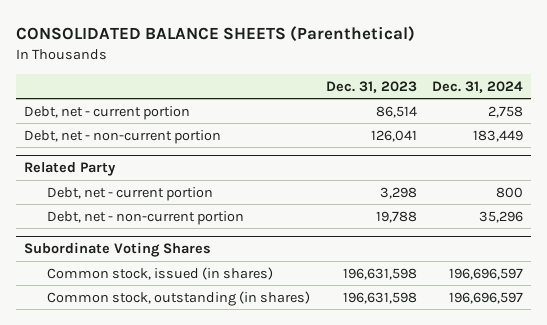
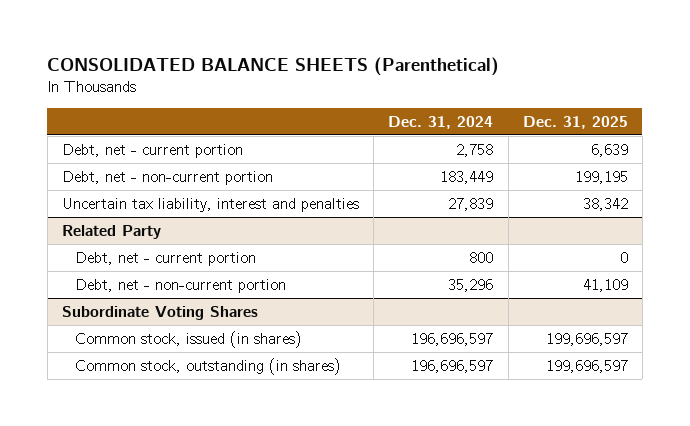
[325,80,417,93] Dec. 31, 2023 -> none
none -> [522,115,628,129] Dec. 31, 2025
none -> [61,198,359,213] Uncertain tax liability, interest and penalties

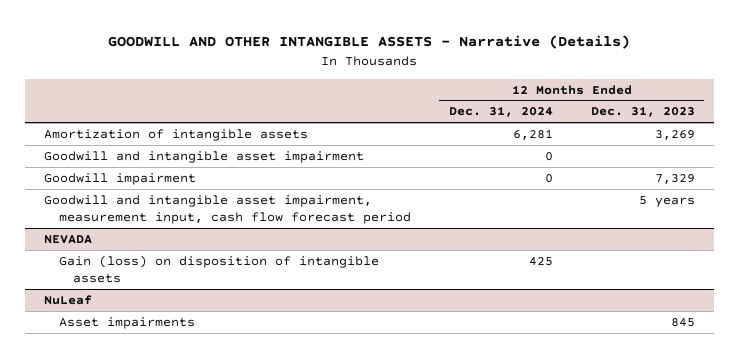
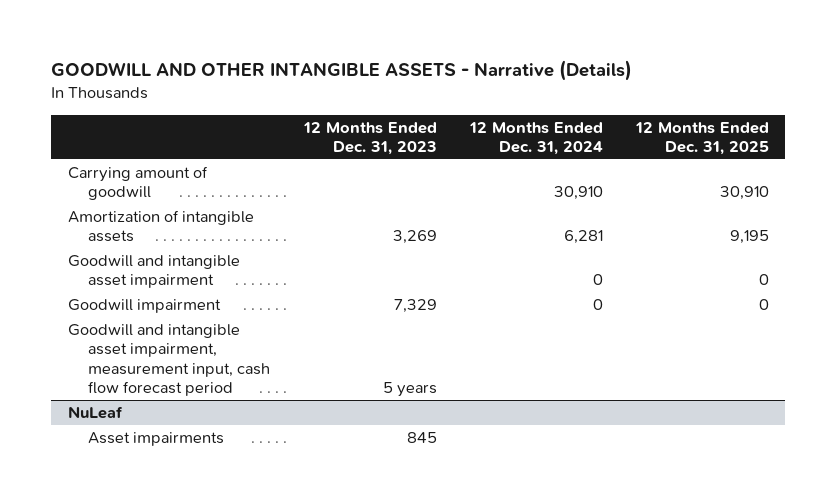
none -> [634,121,769,155] 12 Months Ended Dec. 31, 2025
none -> [67,165,208,201] Carrying amount of goodwill
[44,234,93,244] NEVADA -> none
[58,254,379,284] Gain (loss) on disposition of intangible assets -> none

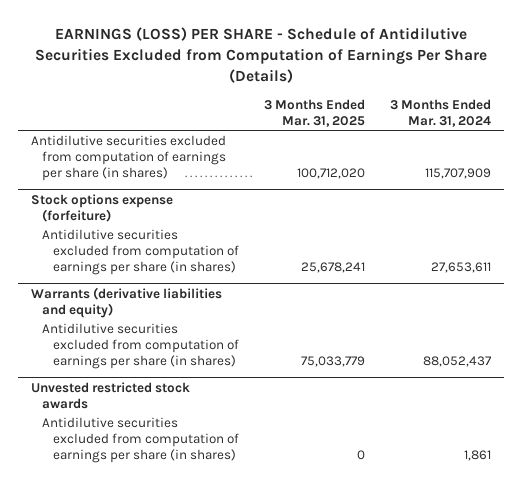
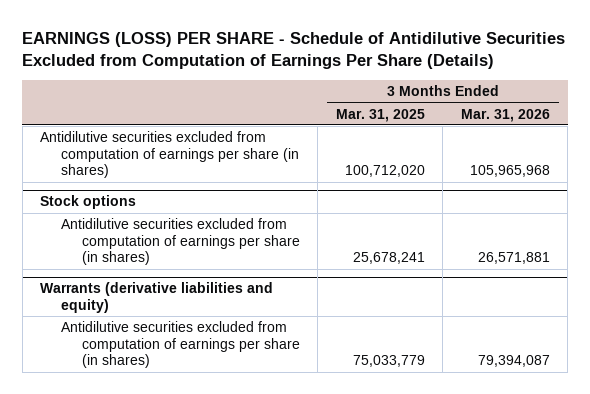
[390,98,492,127] 3 Months Ended Mar. 31, 2024 -> none
none -> [460,108,550,122] Mar. 31, 2026
[30,193,173,222] Stock options expense (forfeiture) -> [40,195,137,210] Stock options
[30,381,190,409] Unvested restricted stock awards -> none
[42,417,240,463] Antidilutive securities excluded from computation of earnings per share (in shares) -> none

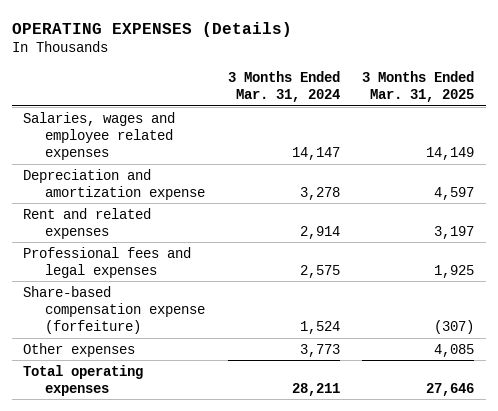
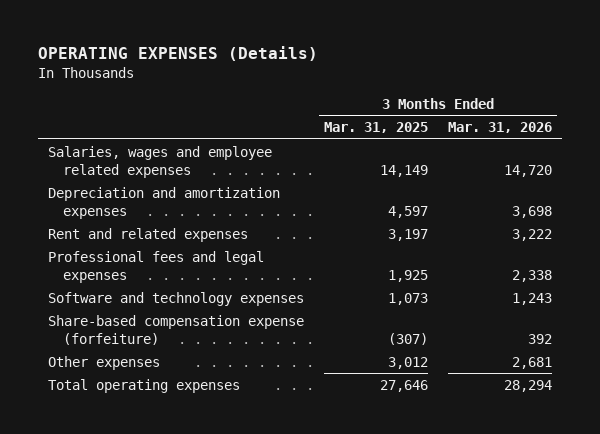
[227,70,340,102] 3 Months Ended Mar. 31, 2024 -> none
none -> [448,122,553,134] Mar. 31, 2026
[23,168,206,200] Depreciation and amortization expense -> [47,186,280,219] Depreciation and amortization expenses
none -> [47,291,304,306] Software and technology expenses
[434,343,475,357] 4,085 -> [387,356,428,369] 3,012

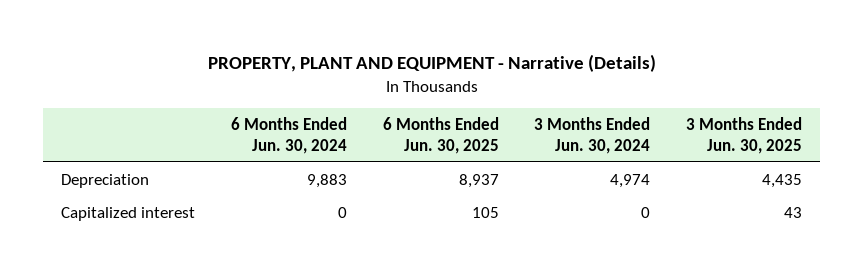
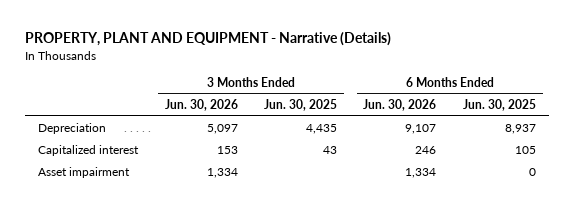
[230,117,347,154] 6 Months Ended Jun. 30, 2024 -> none
[534,117,651,154] 3 Months Ended Jun. 30, 2024 -> none
none -> [164,98,238,111] Jun. 30, 2026
none -> [363,98,437,111] Jun. 30, 2026
none -> [38,167,131,179] Asset impairment

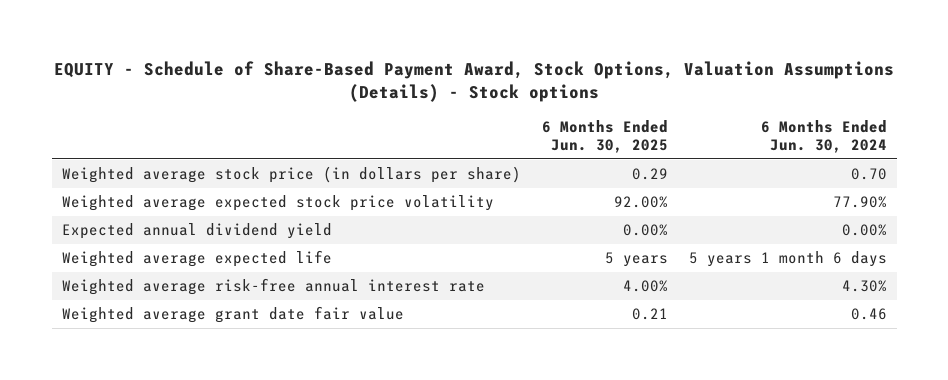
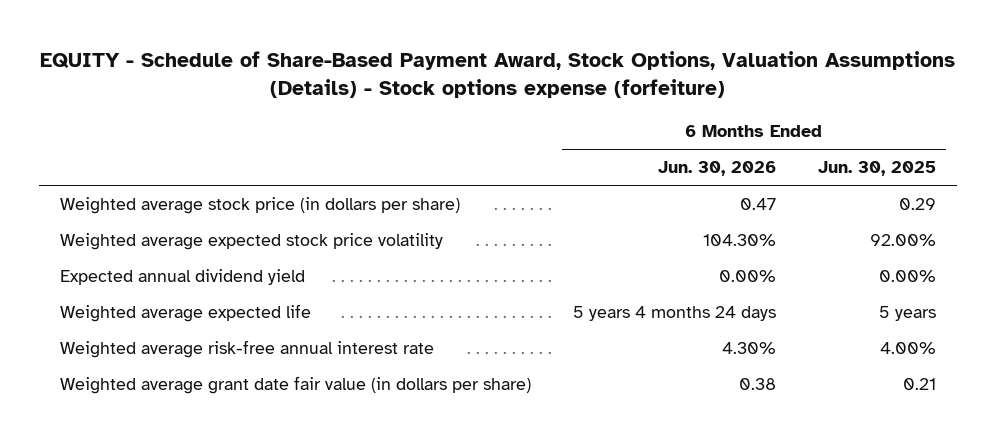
[54,60,895,102] EQUITY - Schedule of Share-Based Payment Award, Stock Options, Valuation Assumptions (Details) - Stock options -> [39,50,955,98] EQUITY - Schedule of Share-Based Payment Award, Stock Options, Valuation Assumptions (Details) - Stock options expense (forfeiture)
[760,119,887,153] 6 Months Ended Jun. 30, 2024 -> none
none -> [657,161,776,177] Jun. 30, 2026
[61,306,404,324] Weighted average grant date fair value -> [59,376,531,395] Weighted average grant date fair value (in dollars per share)

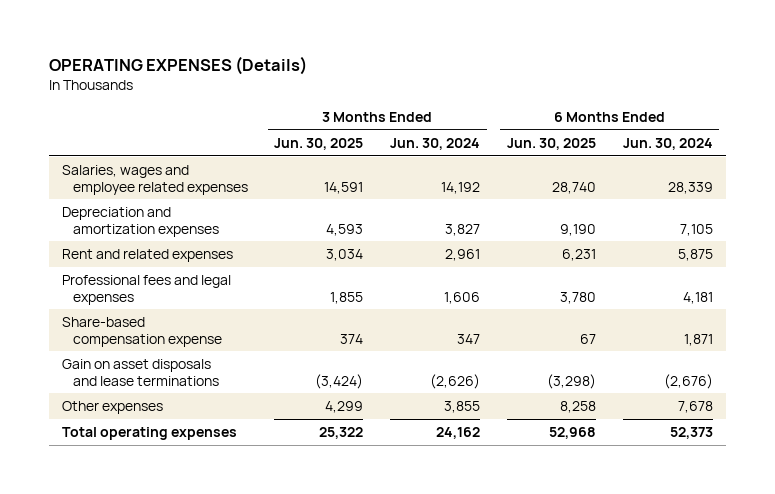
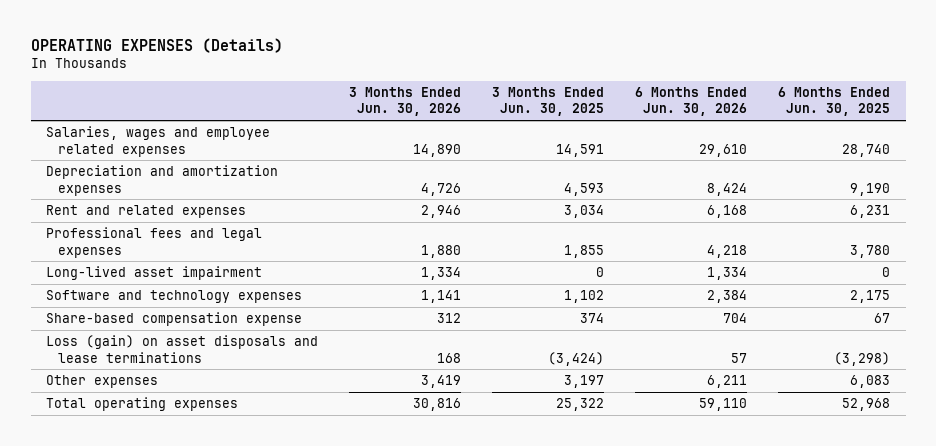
[390,137,481,150] Jun. 30, 2024 -> none
[622,137,713,150] Jun. 30, 2024 -> none
none -> [349,87,462,117] 3 Months Ended Jun. 30, 2026
none -> [635,87,748,117] 6 Months Ended Jun. 30, 2026
none -> [46,266,263,281] Long-lived asset impairment
none -> [46,290,303,304] Software and technology expenses
[62,358,219,386] Gain on asset disposals and lease terminations -> [46,335,319,363] Loss (gain) on asset disposals and lease terminations
[325,400,364,413] 4,299 -> [564,375,605,389] 3,197
[559,400,596,413] 8,258 -> [850,375,891,389] 6,083

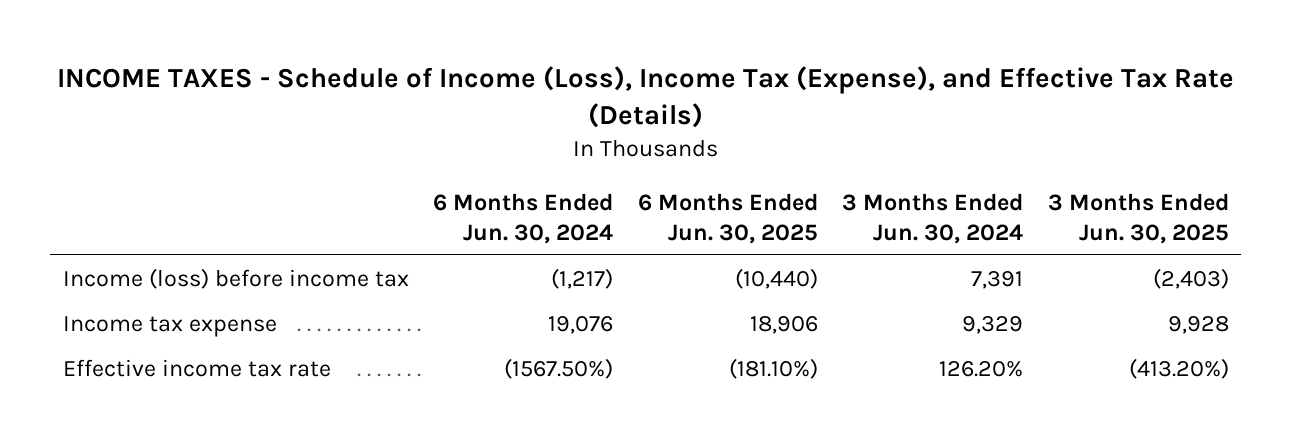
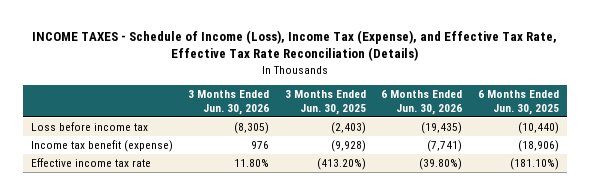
[56,66,1234,128] INCOME TAXES - Schedule of Income (Loss), Income Tax (Expense), and Effective Tax Rate (Details) -> [31,29,557,62] INCOME TAXES - Schedule of Income (Loss), Income Tax (Expense), and Effective Tax Rate, Effective Tax Rate Reconciliation (Details)
[433,192,614,244] 6 Months Ended Jun. 30, 2024 -> none
[842,192,1024,244] 3 Months Ended Jun. 30, 2024 -> none
none -> [188,90,270,115] 3 Months Ended Jun. 30, 2026
none -> [381,90,463,115] 6 Months Ended Jun. 30, 2026
[62,268,409,290] Income (loss) before income tax -> [30,122,148,132] Loss before income tax
[62,316,277,338] Income tax expense -> [30,140,173,153] Income tax benefit (expense)
[749,316,818,335] 18,906 -> [517,140,559,153] (18,906)
[1167,316,1229,335] 9,928 -> [330,140,366,153] (9,928)

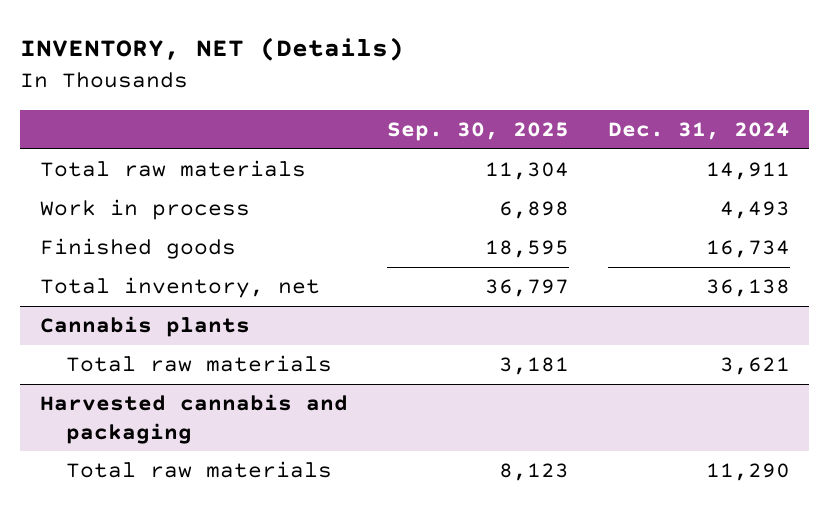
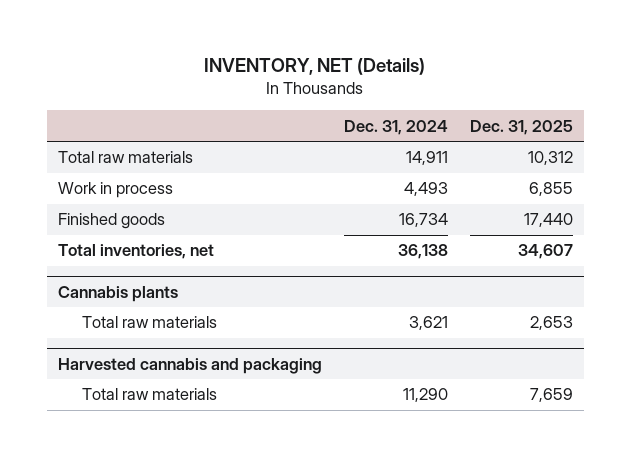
[386,121,569,141] Sep. 30, 2025 -> none
none -> [470,119,574,135] Dec. 31, 2025
[39,277,320,299] Total inventory, net -> [57,244,214,260] Total inventories, net

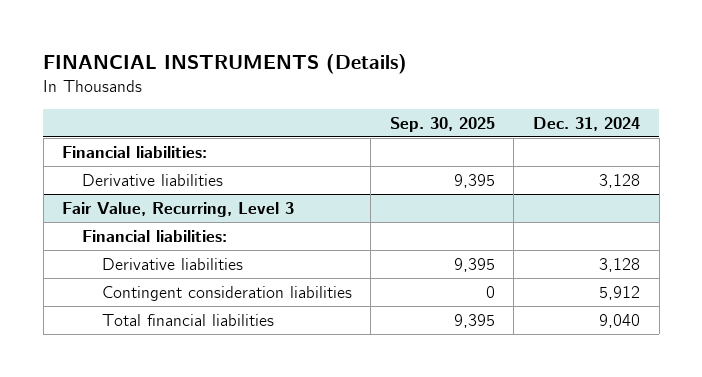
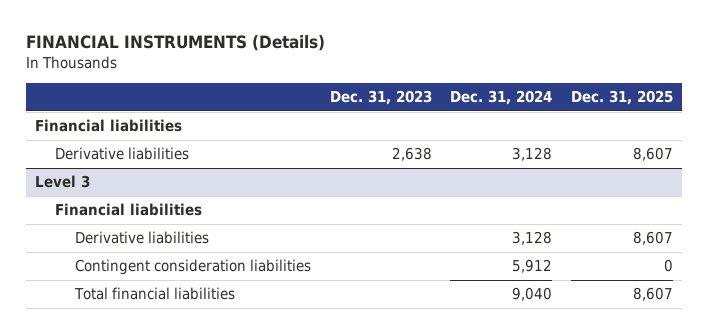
[389,116,495,132] Sep. 30, 2025 -> none
none -> [329,90,432,106] Dec. 31, 2023
none -> [570,90,673,106] Dec. 31, 2025
[62,145,208,158] Financial liabilities: -> [34,119,182,133] Financial liabilities
[62,201,295,217] Fair Value, Recurring, Level 3 -> none
none -> [34,175,90,189] Level 3
[81,229,227,242] Financial liabilities: -> [55,203,203,217] Financial liabilities

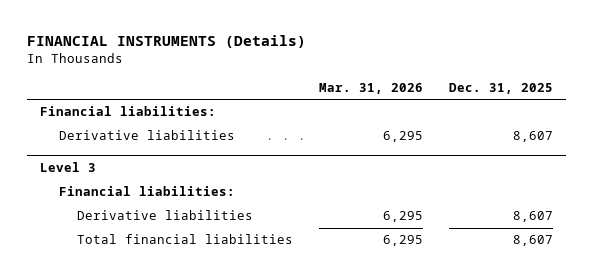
[329,90,432,106] Dec. 31, 2023 -> none
[450,90,553,106] Dec. 31, 2024 -> none
none -> [319,83,424,95] Mar. 31, 2026
[34,119,182,133] Financial liabilities -> [39,106,216,117] Financial liabilities:
[55,203,203,217] Financial liabilities -> [58,186,235,197] Financial liabilities:
[75,259,312,276] Contingent consideration liabilities -> none

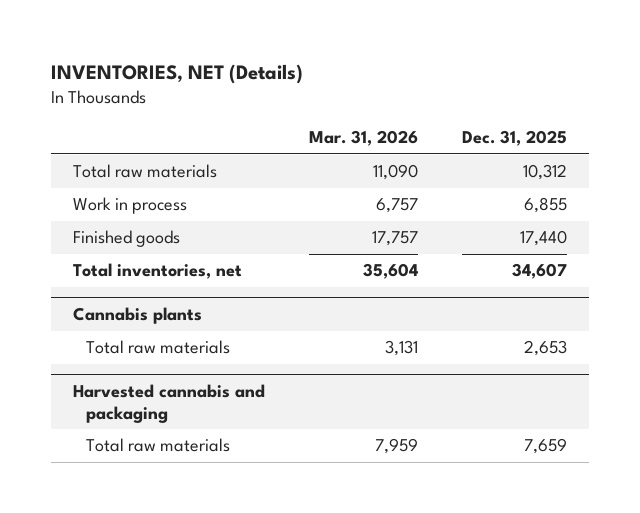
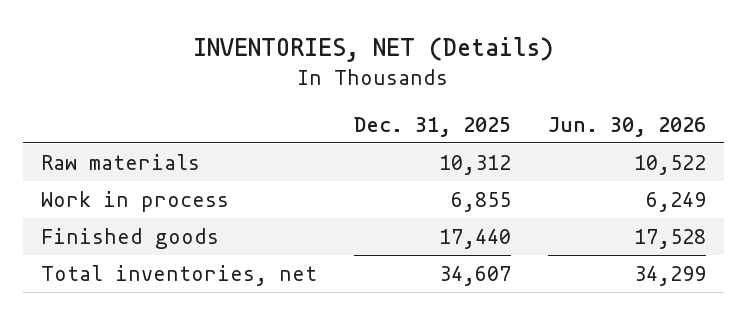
[308,129,418,146] Mar. 31, 2026 -> none
none -> [547,116,706,137] Jun. 30, 2026
[73,164,218,179] Total raw materials -> [41,153,201,170] Raw materials
[73,307,203,325] Cannabis plants -> none
[86,340,231,355] Total raw materials -> none
[73,384,266,423] Harvested cannabis and packaging -> none
[86,438,231,453] Total raw materials -> none

